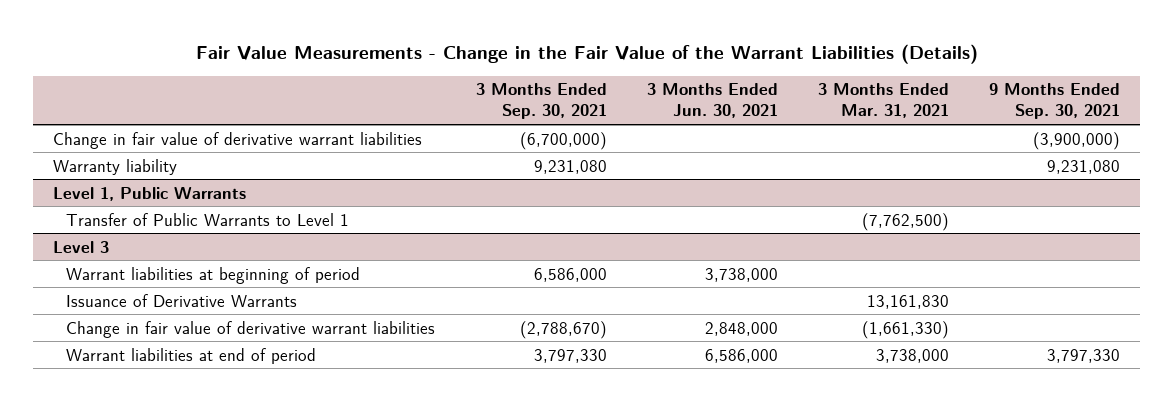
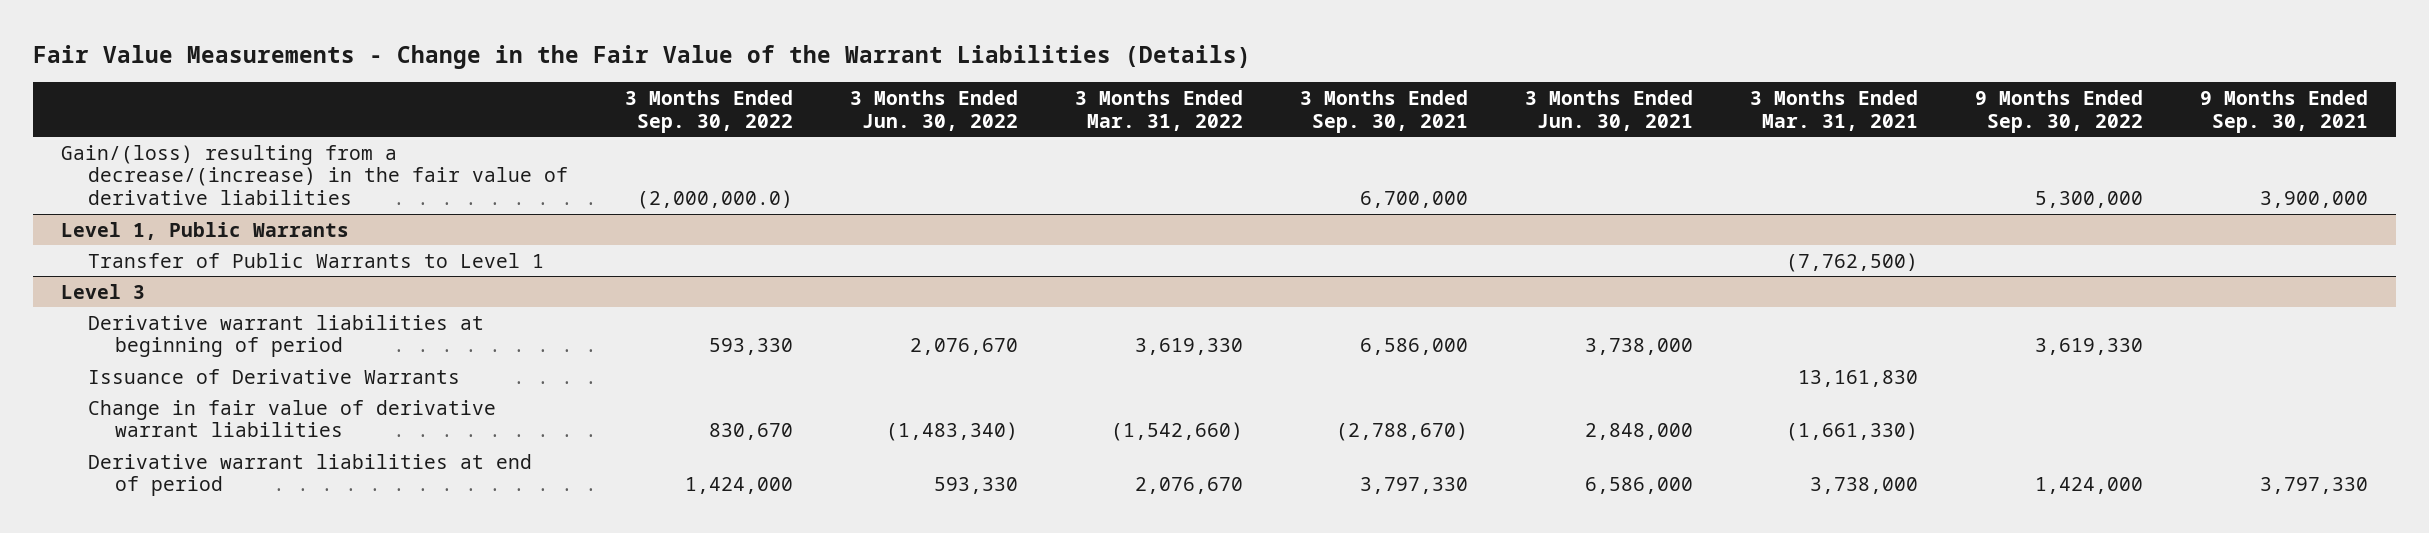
none -> [625,89,794,133] 3 Months Ended Sep. 30, 2022
none -> [850,89,1019,131] 3 Months Ended Jun. 30, 2022
none -> [1074,89,1243,131] 3 Months Ended Mar. 31, 2022
none -> [1974,89,2143,133] 9 Months Ended Sep. 30, 2022
[53,131,423,149] Change in fair value of derivative warrant liabilities -> none
[53,158,178,175] Warranty liability -> none
none -> [61,144,569,205] Gain/(loss) resulting from a decrease/(increase) in the fair value of derivative liabilities
[66,266,361,284] Warrant liabilities at beginning of period -> [88,314,485,358] Derivative warrant liabilities at beginning of period
[66,347,317,364] Warrant liabilities at end of period -> [88,453,533,497] Derivative warrant liabilities at end of period

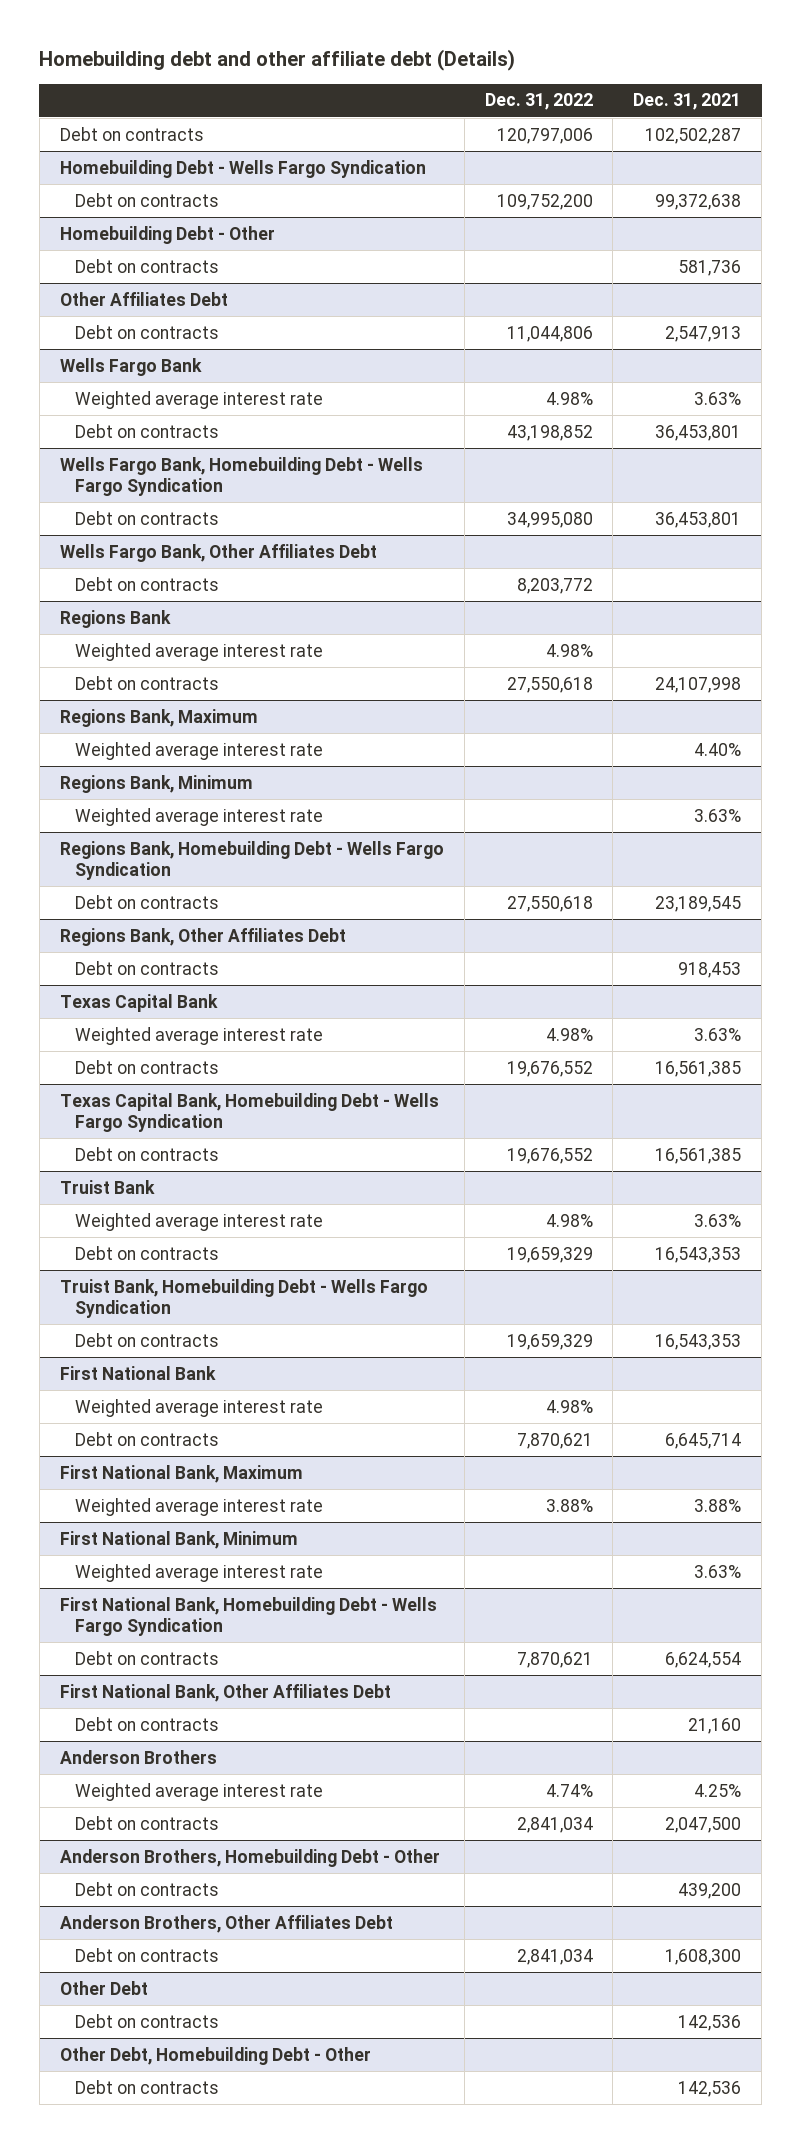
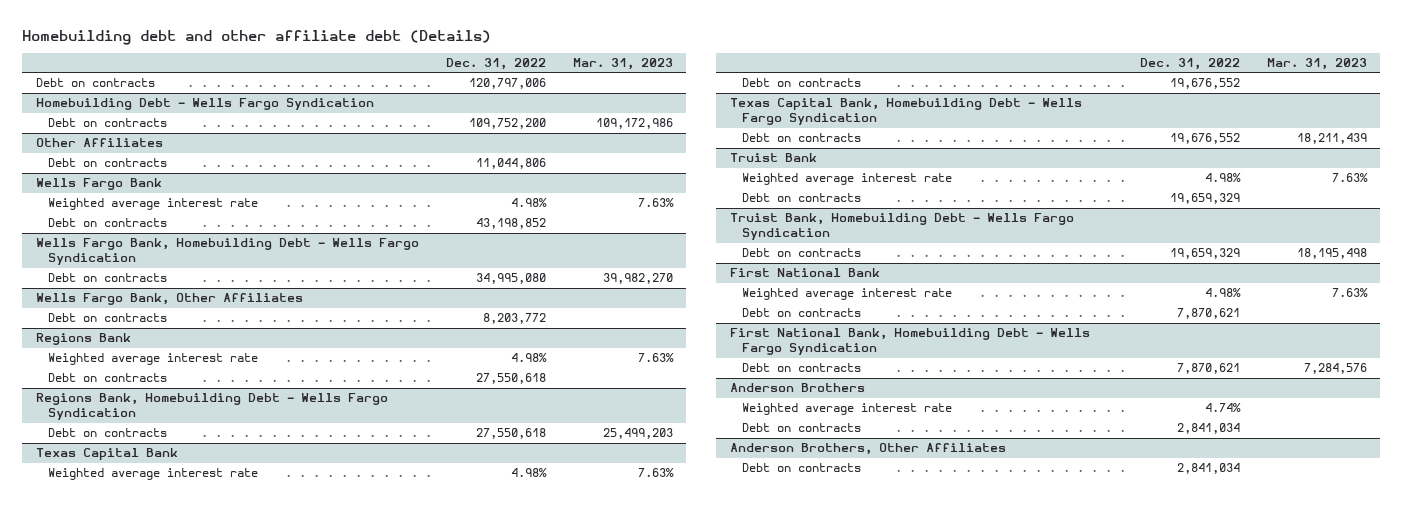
[633,93,742,111] Dec. 31, 2021 -> none
none -> [572,58,673,71] Mar. 31, 2023
[59,225,275,244] Homebuilding Debt - Other -> none
[74,258,219,273] Debt on contracts -> none
[59,291,228,306] Other Affiliates Debt -> [35,138,163,148] Other Affiliates
[59,543,377,562] Wells Fargo Bank, Other Affiliates Debt -> [35,293,303,306] Wells Fargo Bank, Other Affiliates
[59,708,258,727] Regions Bank, Maximum -> none
[74,741,323,760] Weighted average interest rate -> none
[59,774,253,793] Regions Bank, Minimum -> none
[74,807,323,826] Weighted average interest rate -> none
[59,927,346,946] Regions Bank, Other Affiliates Debt -> none
[74,960,219,975] Debt on contracts -> none
[59,1464,303,1483] First National Bank, Maximum -> none
[74,1497,323,1516] Weighted average interest rate -> none
[59,1530,298,1549] First National Bank, Minimum -> none
[74,1563,323,1582] Weighted average interest rate -> none
[59,1683,391,1702] First National Bank, Other Affiliates Debt -> none
[74,1716,219,1731] Debt on contracts -> none
[59,1848,440,1867] Anderson Brothers, Homebuilding Debt - Other -> none
[74,1881,219,1896] Debt on contracts -> none
[59,1914,393,1933] Anderson Brothers, Other Affiliates Debt -> [729,443,1006,456] Anderson Brothers, Other Affiliates
[59,1980,148,1995] Other Debt -> none
[74,2013,219,2028] Debt on contracts -> none
[59,2046,371,2065] Other Debt, Homebuilding Debt - Other -> none
[74,2079,219,2094] Debt on contracts -> none

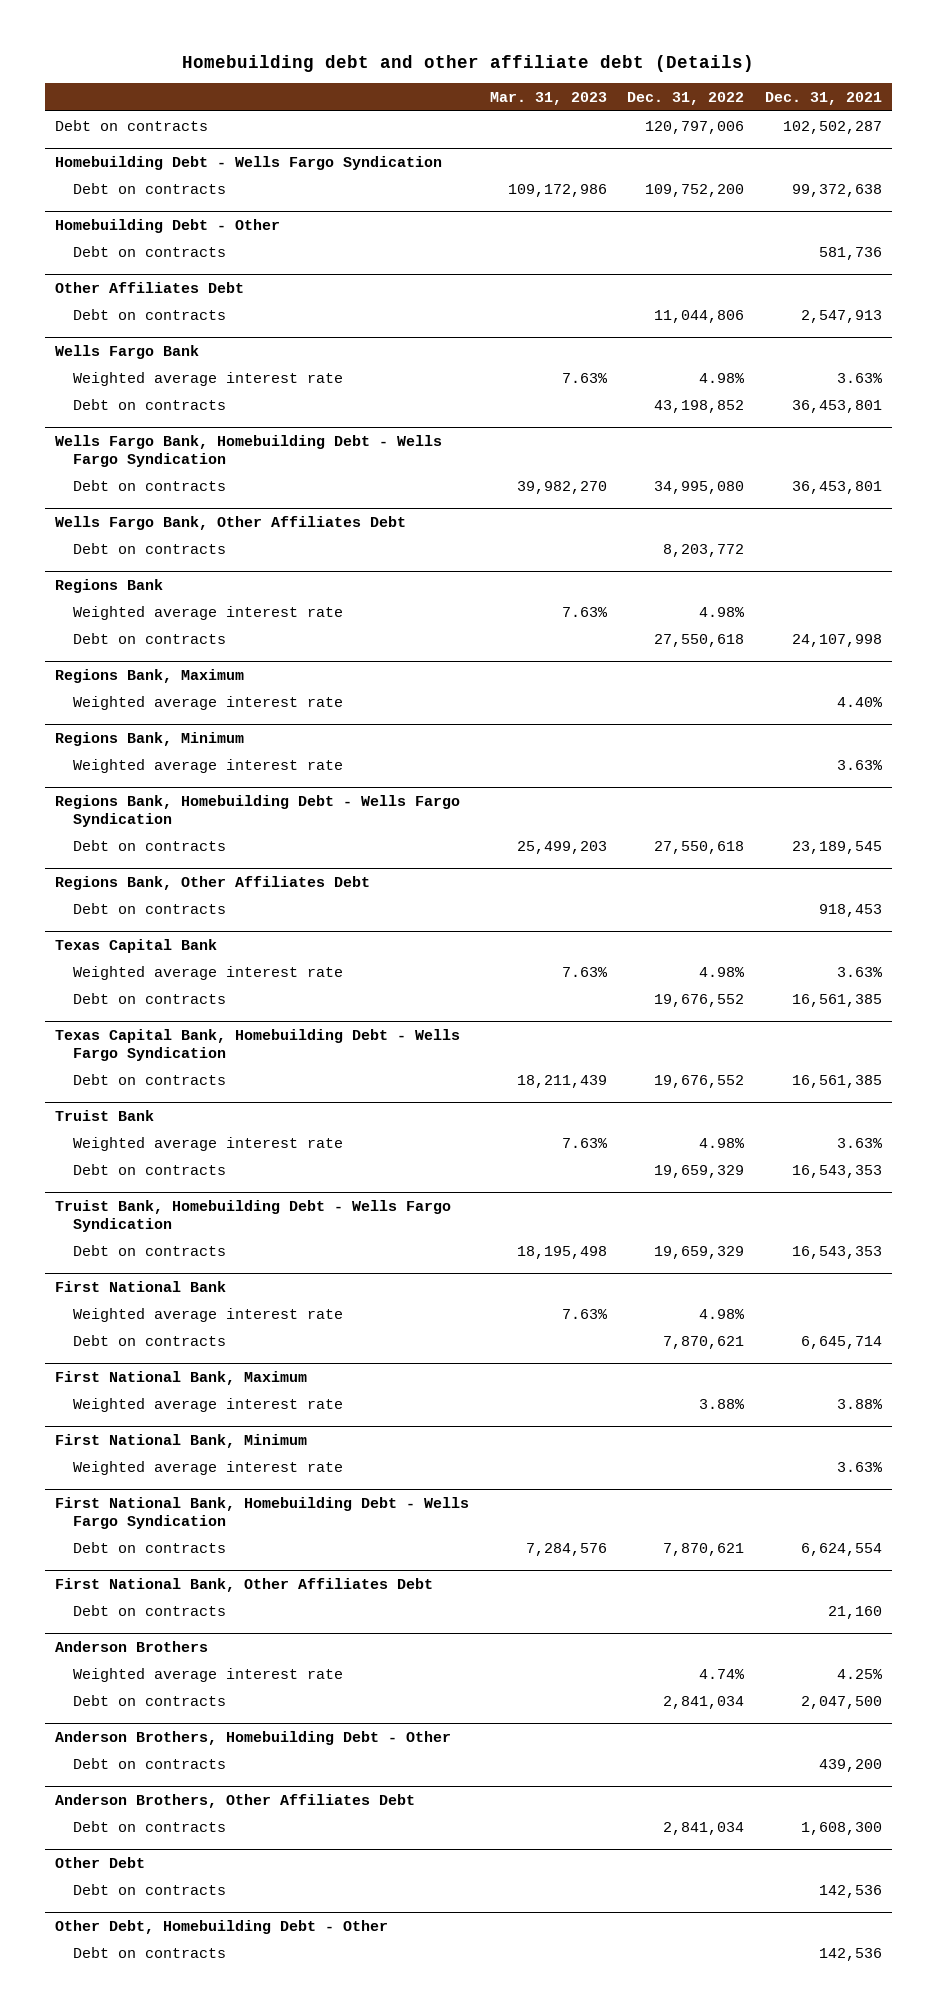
none -> [764,91,882,105] Dec. 31, 2021
none -> [55,218,281,233] Homebuilding Debt - Other
none -> [73,245,227,257] Debt on contracts
[35,138,163,148] Other Affiliates -> [55,281,245,293] Other Affiliates Debt
[35,293,303,306] Wells Fargo Bank, Other Affiliates -> [55,515,407,530] Wells Fargo Bank, Other Affiliates Debt
none -> [55,668,245,683] Regions Bank, Maximum
none -> [73,695,344,710] Weighted average interest rate
none -> [55,731,245,746] Regions Bank, Minimum
none -> [73,758,344,773] Weighted average interest rate
none -> [55,875,371,890] Regions Bank, Other Affiliates Debt
none -> [73,902,227,914] Debt on contracts
none -> [55,1370,308,1385] First National Bank, Maximum
none -> [73,1397,344,1412] Weighted average interest rate
none -> [55,1433,308,1448] First National Bank, Minimum
none -> [73,1460,344,1475] Weighted average interest rate
none -> [55,1577,434,1592] First National Bank, Other Affiliates Debt
none -> [73,1604,227,1616] Debt on contracts
none -> [55,1730,452,1745] Anderson Brothers, Homebuilding Debt - Other
none -> [73,1757,227,1769] Debt on contracts
[729,443,1006,456] Anderson Brothers, Other Affiliates -> [55,1793,416,1808] Anderson Brothers, Other Affiliates Debt
none -> [55,1856,146,1868] Other Debt
none -> [73,1883,227,1895] Debt on contracts
none -> [55,1919,389,1934] Other Debt, Homebuilding Debt - Other
none -> [73,1946,227,1958] Debt on contracts

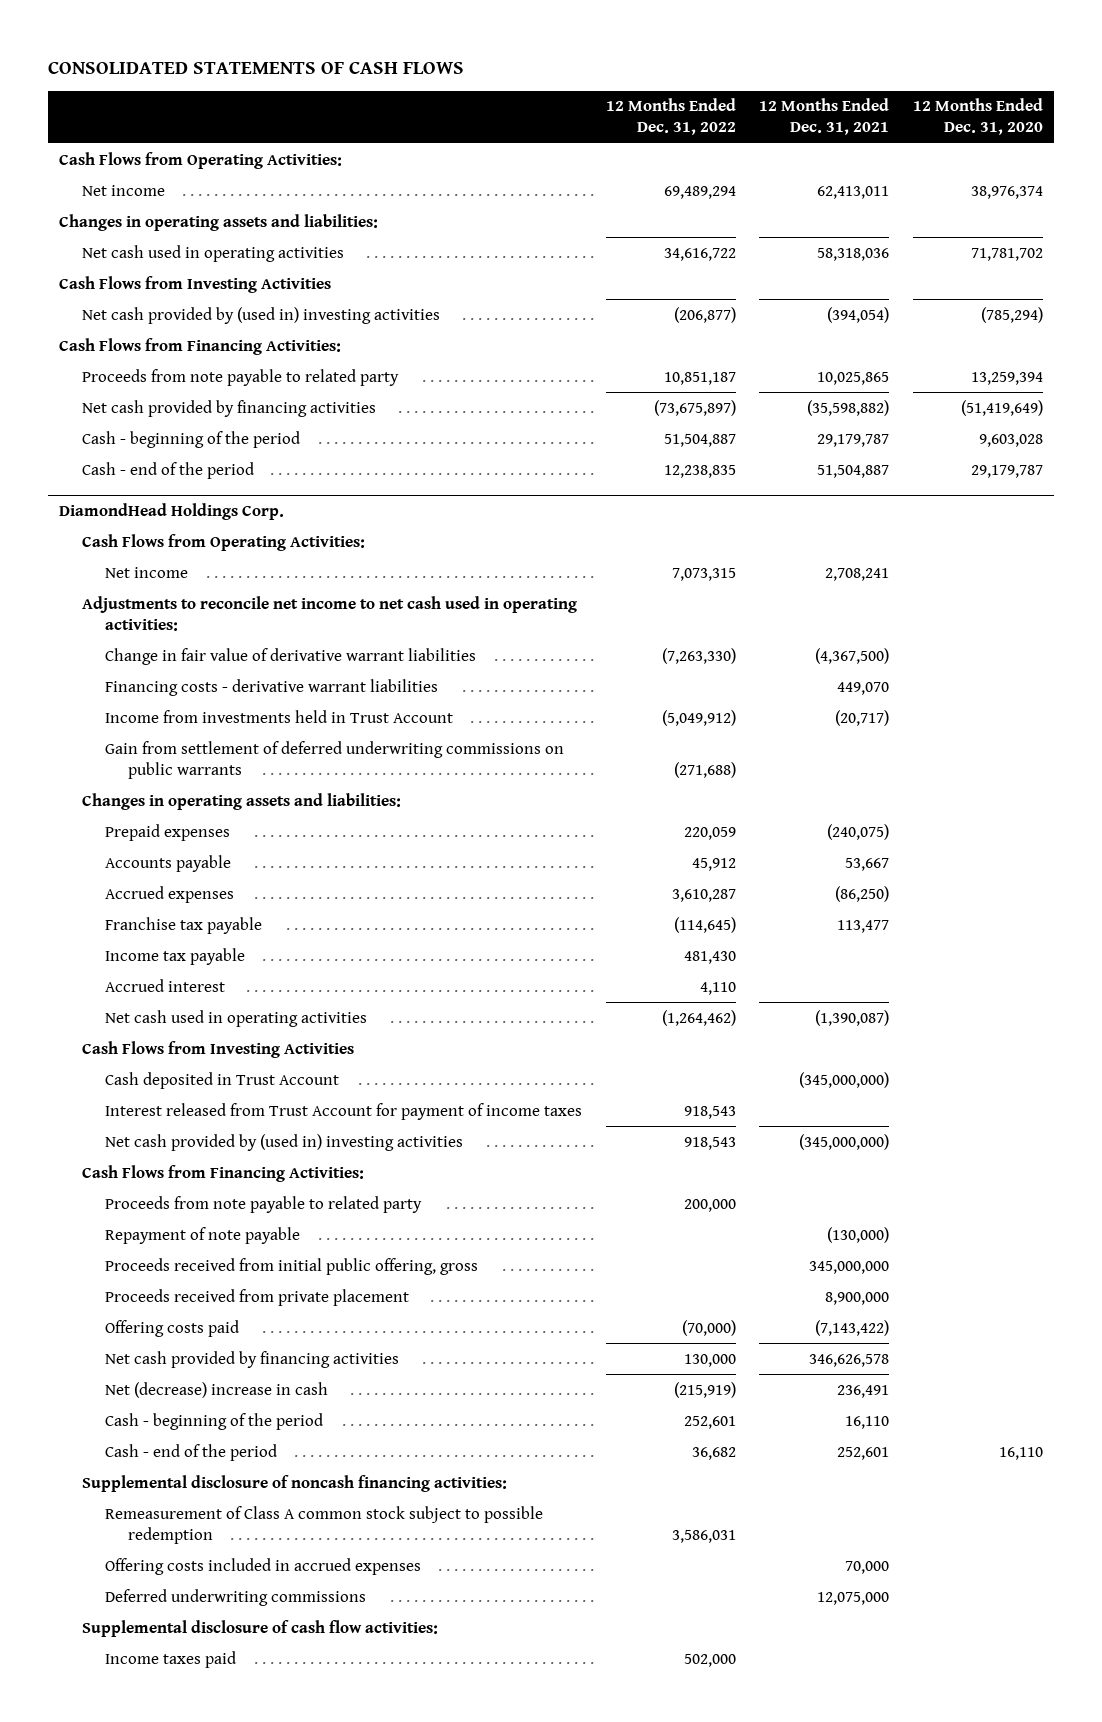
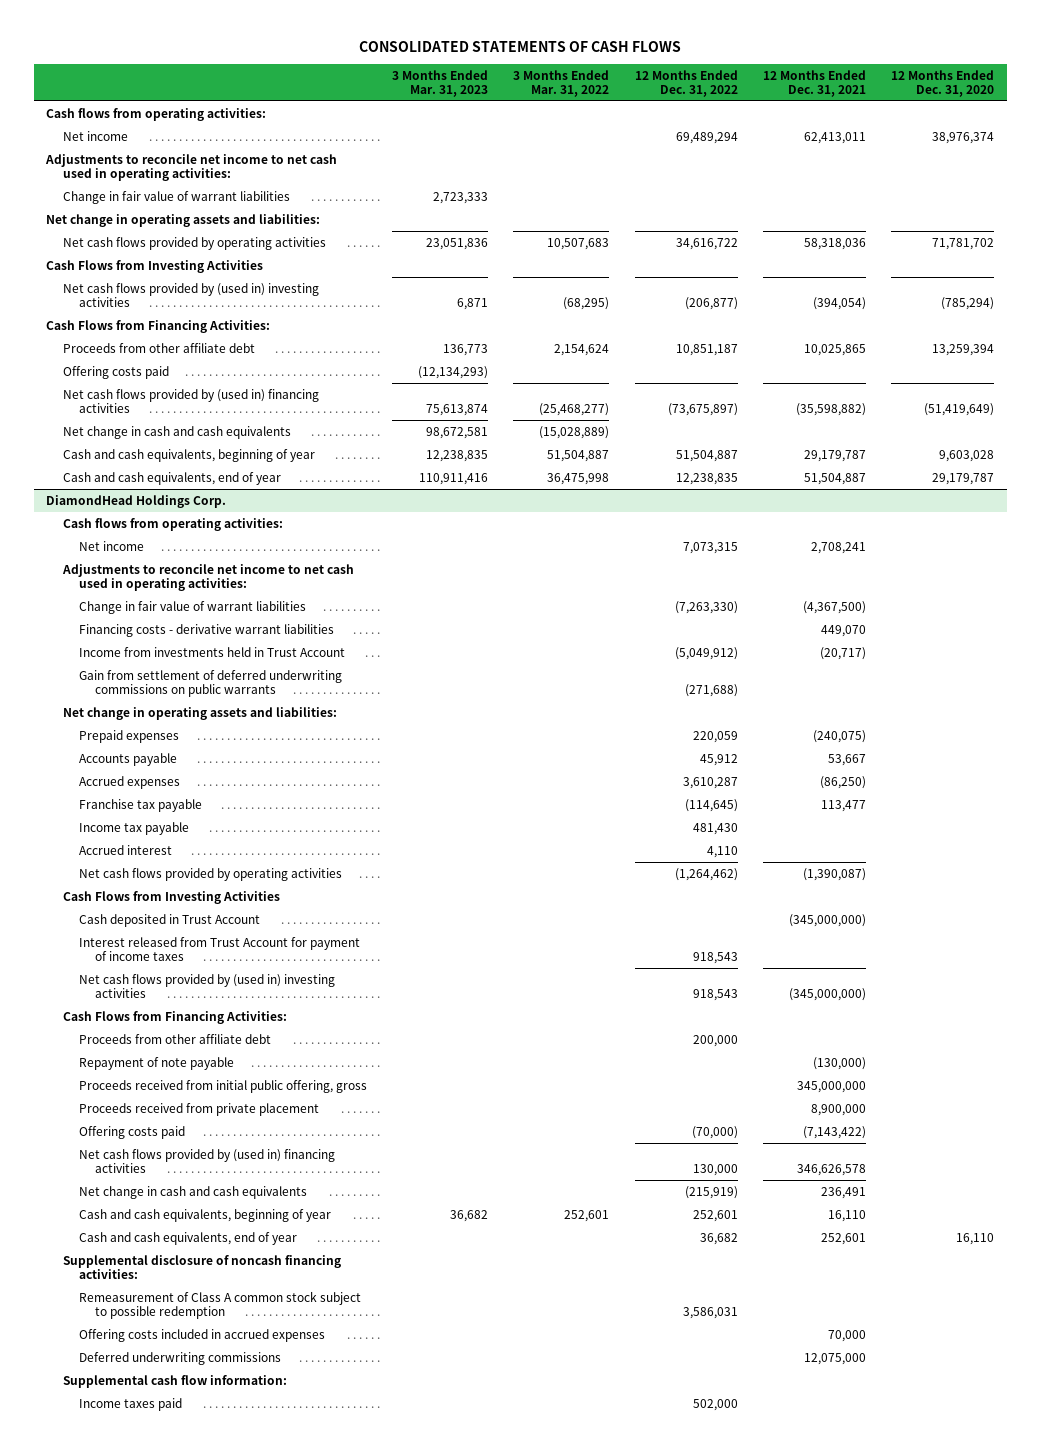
none -> [392,69,489,97] 3 Months Ended Mar. 31, 2023
none -> [513,69,610,97] 3 Months Ended Mar. 31, 2022
[59,151,343,169] Cash Flows from Operating Activities: -> [46,107,267,121] Cash flows from operating activities:
none -> [45,153,338,181] Adjustments to reconcile net income to net cash used in operating activities:
none -> [62,190,290,204] Change in fair value of warrant liabilities
[59,213,379,231] Changes in operating assets and liabilities: -> [46,213,321,227] Net change in operating assets and liabilities:
[82,244,345,262] Net cash used in operating activities -> [62,236,326,250] Net cash flows provided by operating activities
[82,306,441,324] Net cash provided by (used in) investing activities -> [62,282,319,307] Net cash flows provided by (used in) investing activities
[82,368,400,386] Proceeds from note payable to related party -> [62,342,255,353] Proceeds from other affiliate debt
none -> [62,365,169,379] Offering costs paid
[82,399,377,417] Net cash provided by financing activities -> [62,388,319,413] Net cash flows provided by (used in) financing activities
none -> [62,425,291,439] Net change in cash and cash equivalents
[82,430,301,448] Cash - beginning of the period -> [62,448,315,462] Cash and cash equivalents, beginning of year
[82,461,255,479] Cash - end of the period -> [62,471,281,485] Cash and cash equivalents, end of year
[82,533,366,551] Cash Flows from Operating Activities: -> [62,517,283,531] Cash flows from operating activities:
[105,647,477,665] Change in fair value of derivative warrant liabilities -> [78,600,306,614] Change in fair value of warrant liabilities
[82,792,402,810] Changes in operating assets and liabilities: -> [62,706,337,720] Net change in operating assets and liabilities:
[105,1009,368,1027] Net cash used in operating activities -> [78,867,342,881] Net cash flows provided by operating activities
[105,1133,464,1151] Net cash provided by (used in) investing activities -> [78,973,335,998] Net cash flows provided by (used in) investing activities
[105,1195,423,1213] Proceeds from note payable to related party -> [78,1033,271,1044] Proceeds from other affiliate debt
[105,1350,400,1368] Net cash provided by financing activities -> [78,1148,335,1173] Net cash flows provided by (used in) financing activities
[105,1381,329,1398] Net (decrease) increase in cash -> [78,1185,307,1199] Net change in cash and cash equivalents
[105,1412,324,1430] Cash - beginning of the period -> [78,1208,331,1222] Cash and cash equivalents, beginning of year
[105,1443,278,1461] Cash - end of the period -> [78,1231,297,1245] Cash and cash equivalents, end of year
[82,1619,439,1637] Supplemental disclosure of cash flow activities: -> [62,1374,287,1388] Supplemental cash flow information:

